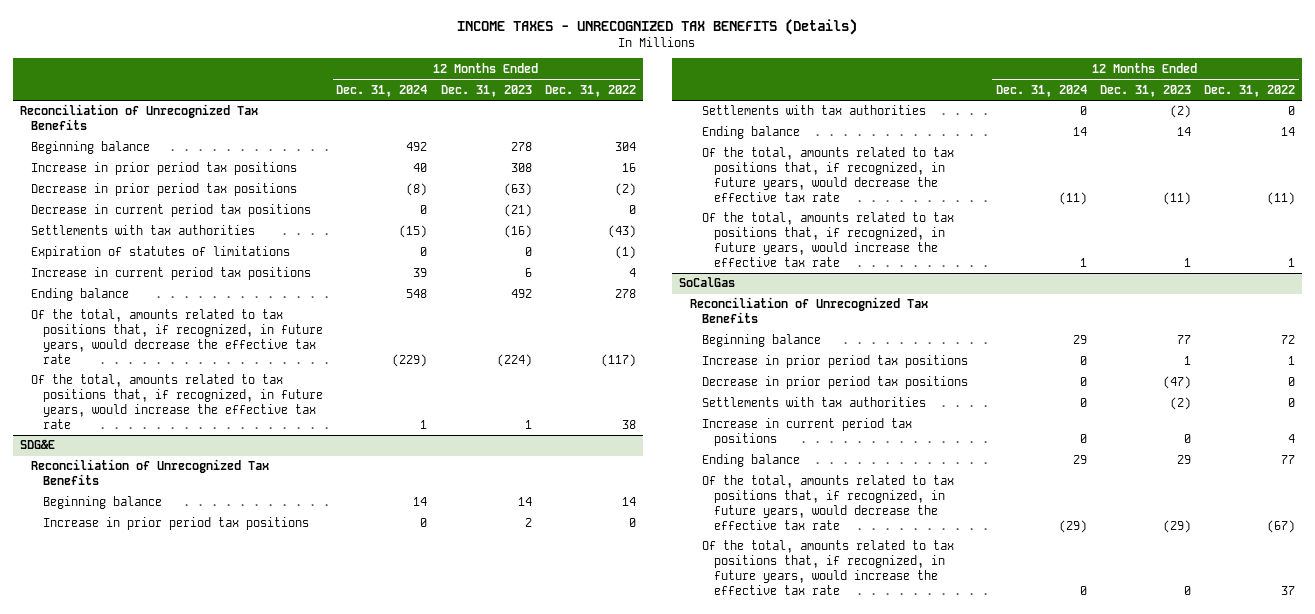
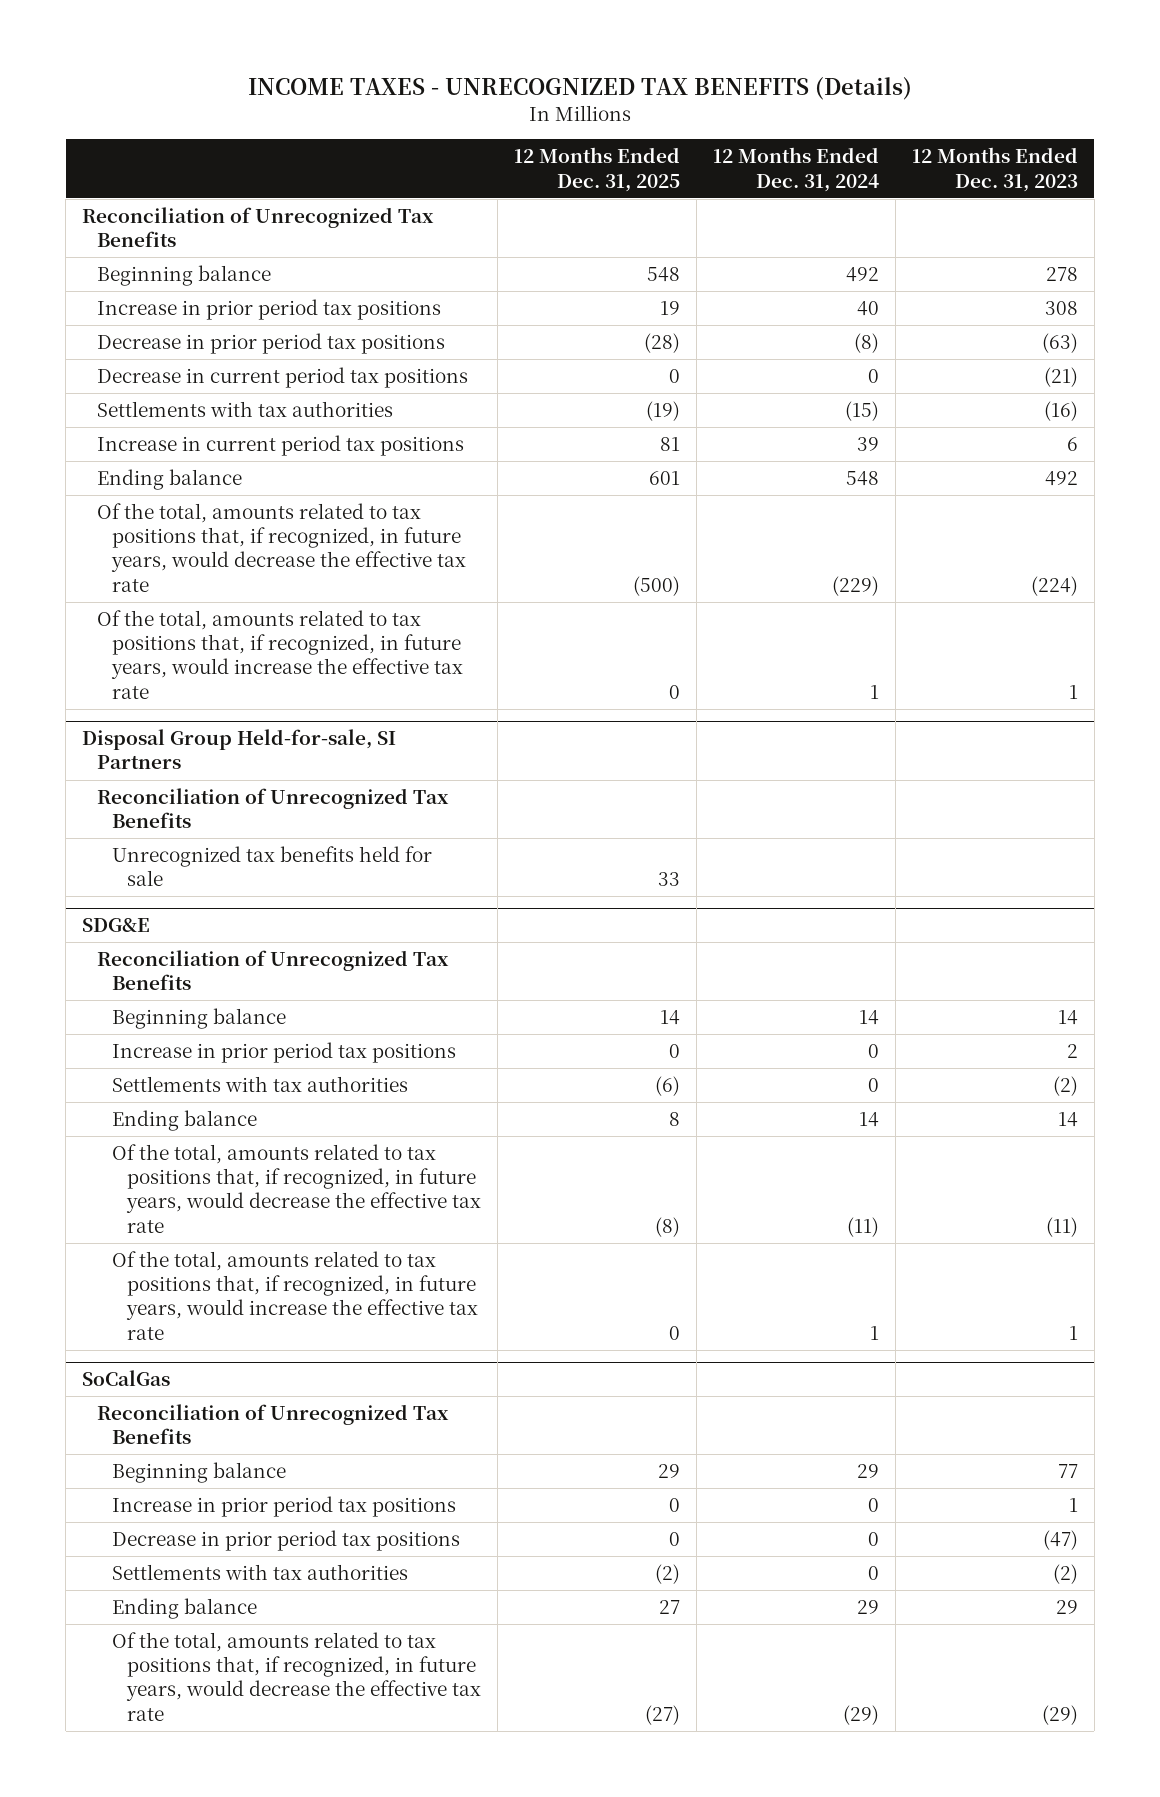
[545,84,637,97] Dec. 31, 2022 -> none
none -> [513,147,680,192] 12 Months Ended Dec. 31, 2025
[31,246,291,260] Expiration of statutes of limitations -> none
none -> [82,729,397,770] Disposal Group Held-for-sale, SI Partners
none -> [96,788,449,829] Reconciliation of Unrecognized Tax Benefits
none -> [111,846,432,887] Unrecognized tax benefits held for sale
[702,418,913,447] Increase in current period tax positions -> none
[702,540,955,595] Of the total, amounts related to tax positions that, if recognized, in future years, would increase the effective tax rate -> none

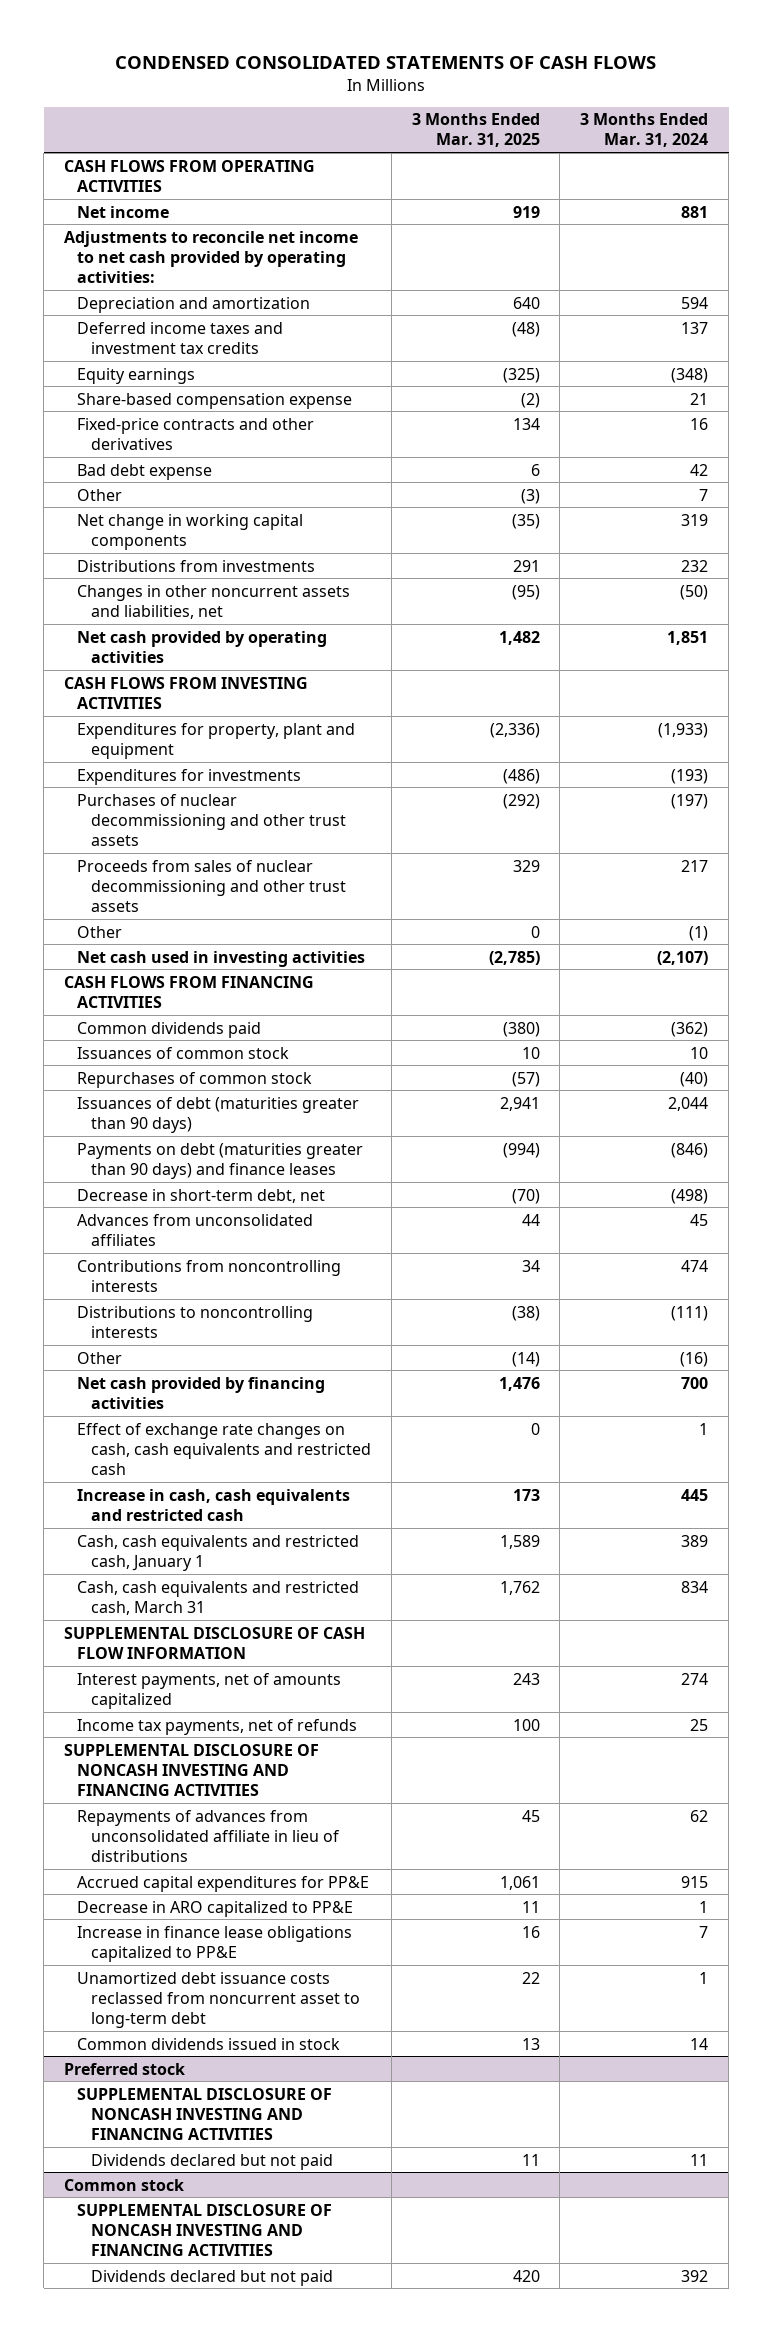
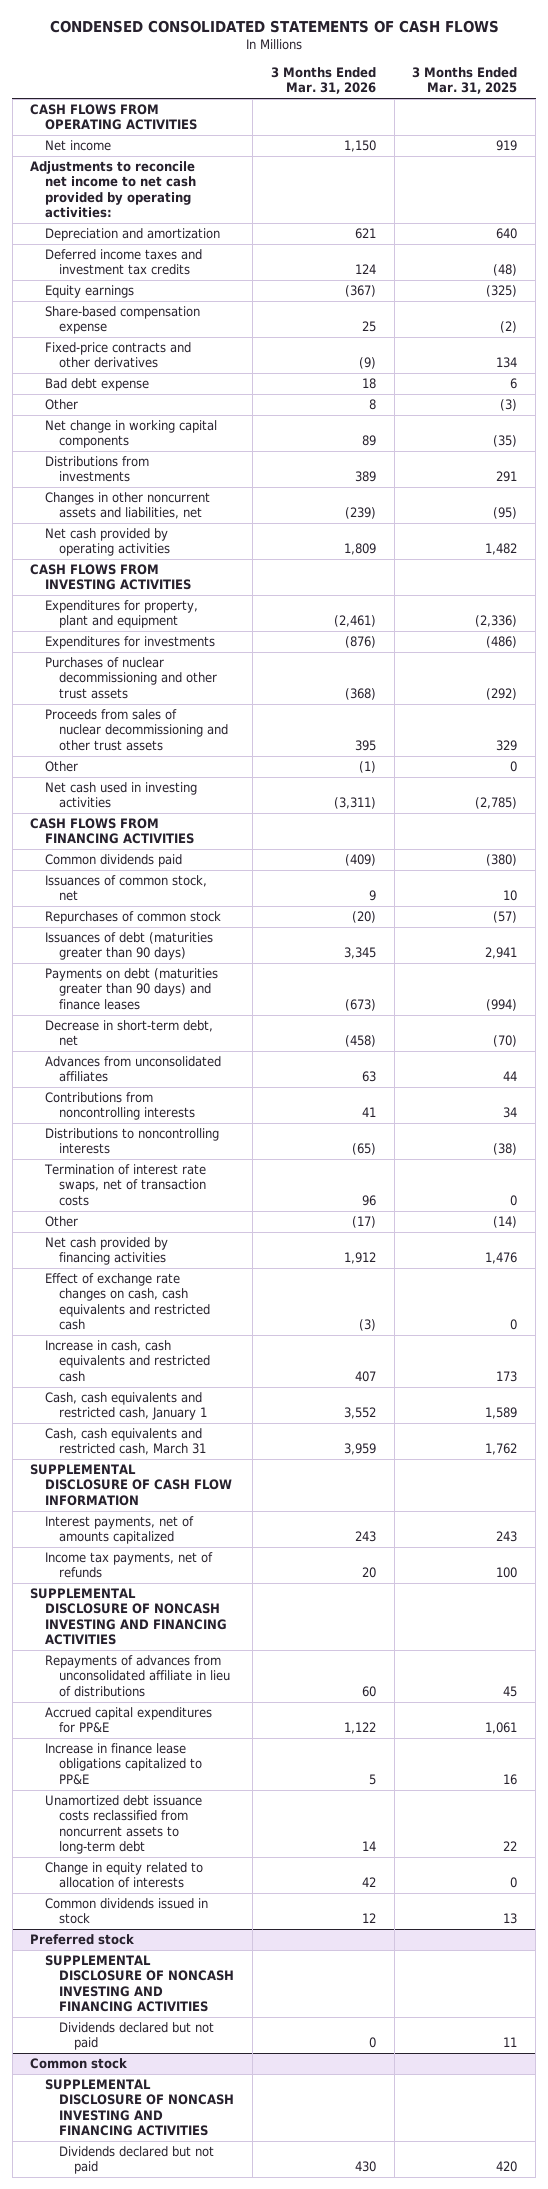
[580,113,709,148] 3 Months Ended Mar. 31, 2024 -> none
none -> [270,66,376,95] 3 Months Ended Mar. 31, 2026
[77,1046,290,1059] Issuances of common stock -> [44,875,207,902] Issuances of common stock, net
none -> [43,1164,207,1206] Termination of interest rate swaps, net of transaction costs
[77,1900,354,1917] Decrease in ARO capitalized to PP&E -> none
[77,1971,360,2028] Unamortized debt issuance costs reclassed from noncurrent asset to long-term debt -> [44,1795,202,1855] Unamortized debt issuance costs reclassified from noncurrent assets to long-term debt
none -> [44,1862,203,1889] Change in equity related to allocation of interests

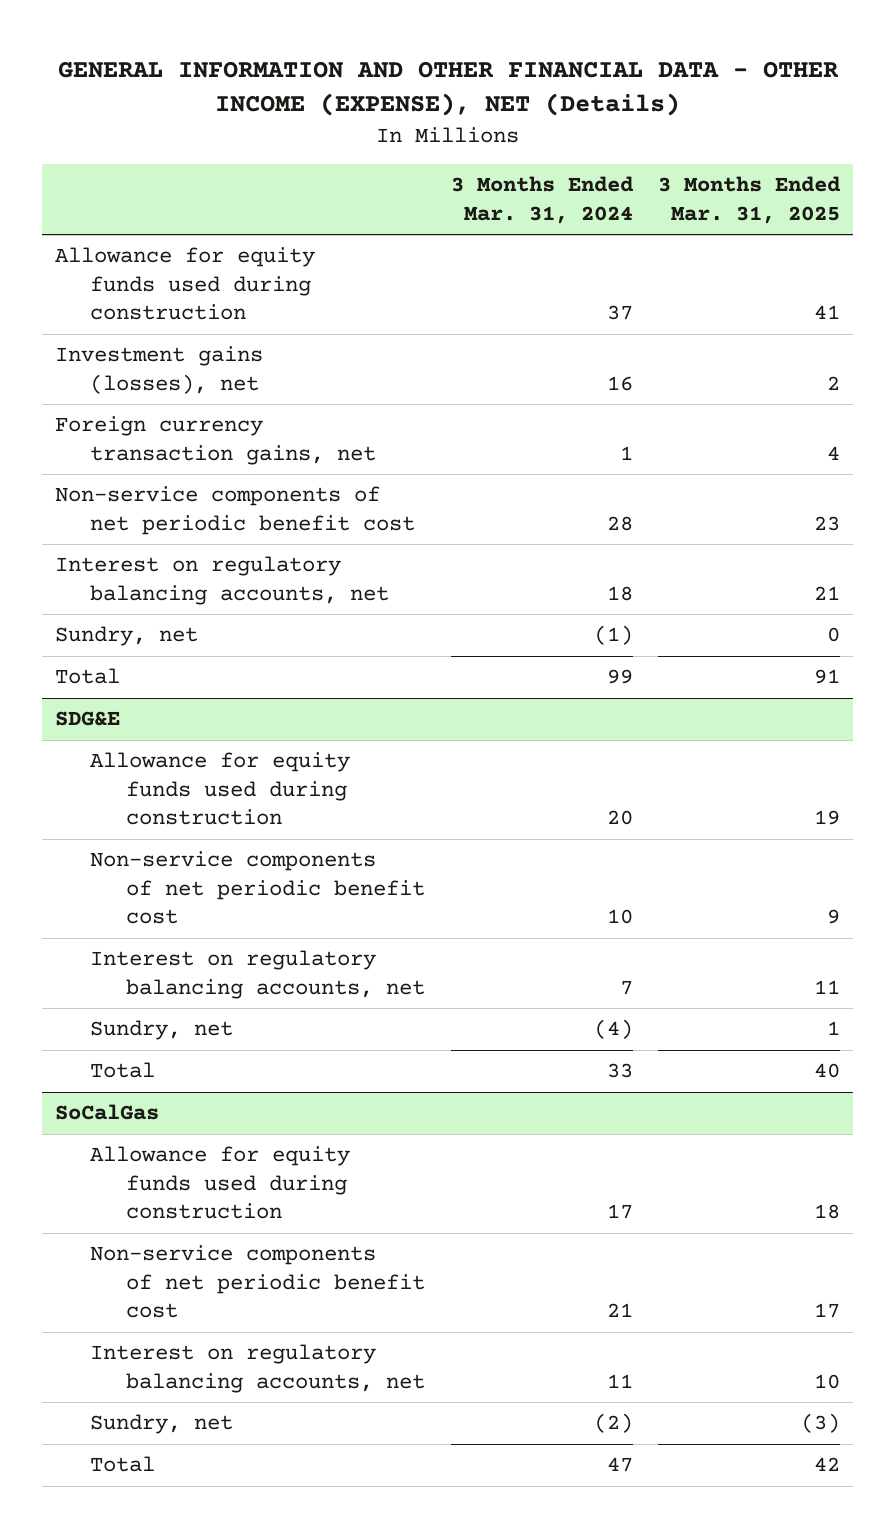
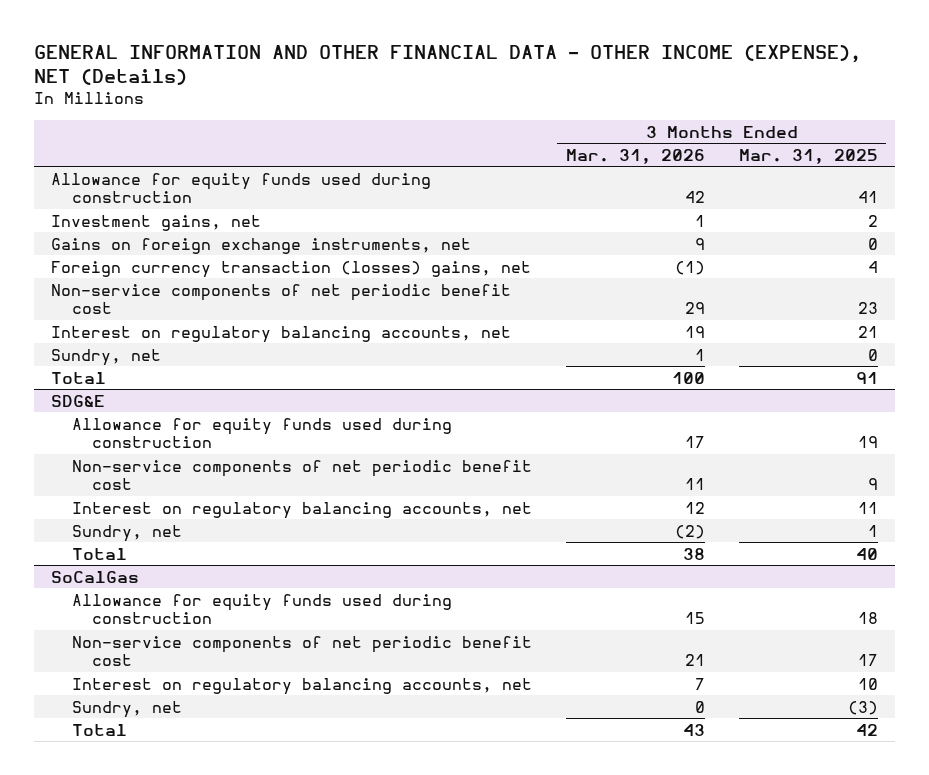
[450,176,634,224] 3 Months Ended Mar. 31, 2024 -> none
none -> [565,148,705,164] Mar. 31, 2026
[54,346,263,394] Investment gains (losses), net -> [51,214,262,231] Investment gains, net
none -> [51,237,472,254] Gains on foreign exchange instruments, net
[54,416,377,465] Foreign currency transaction gains, net -> [51,260,532,278] Foreign currency transaction (losses) gains, net

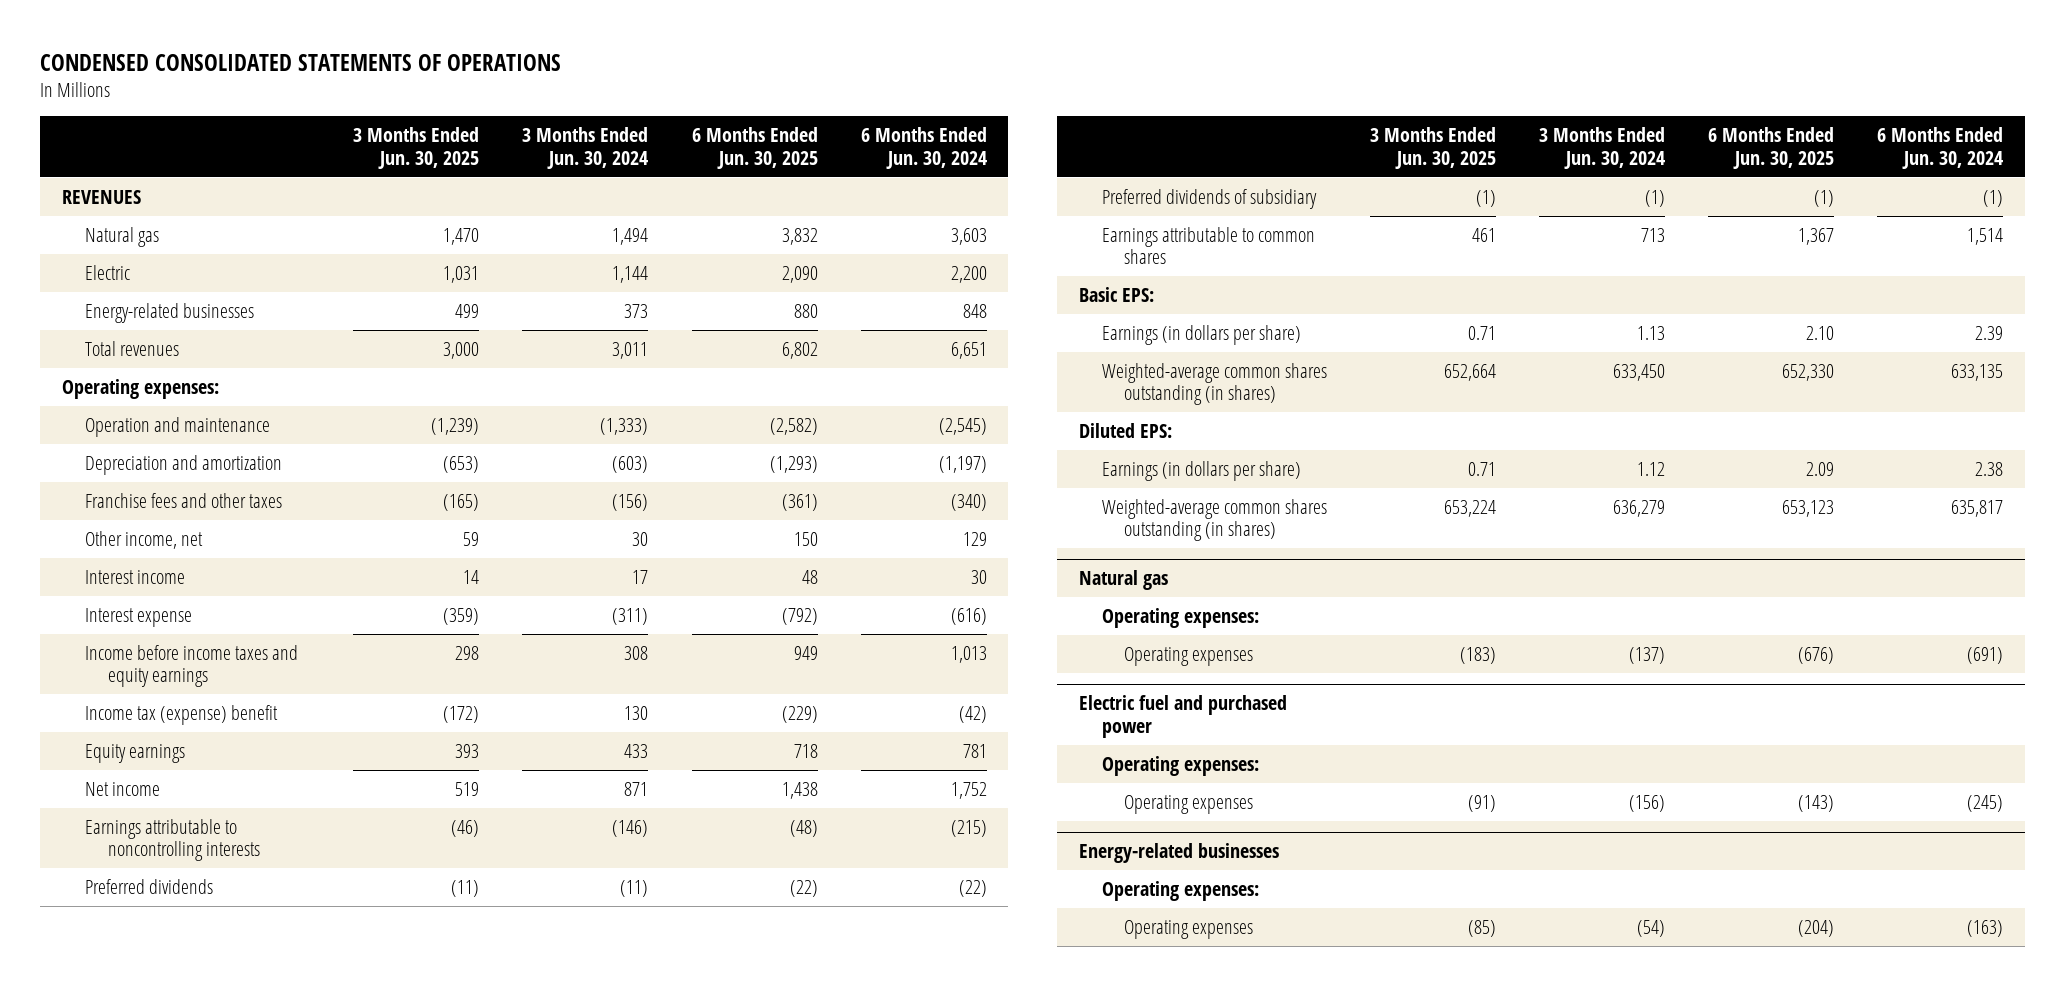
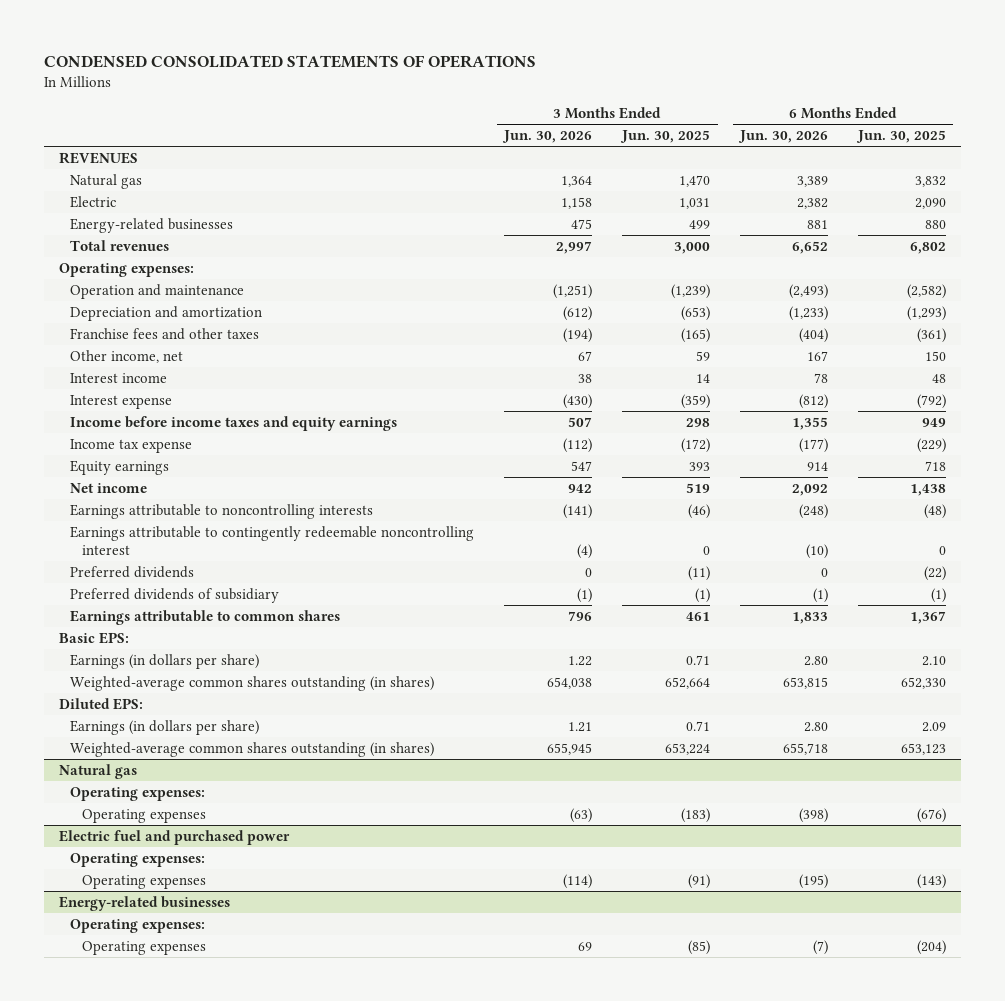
[522,126,649,169] 3 Months Ended Jun. 30, 2024 -> none
[860,126,987,169] 6 Months Ended Jun. 30, 2024 -> none
none -> [502,130,593,144] Jun. 30, 2026
none -> [738,130,829,144] Jun. 30, 2026
[84,704,278,725] Income tax (expense) benefit -> [70,438,193,453] Income tax expense
none -> [70,525,475,555] Earnings attributable to contingently redeemable noncontrolling interest

